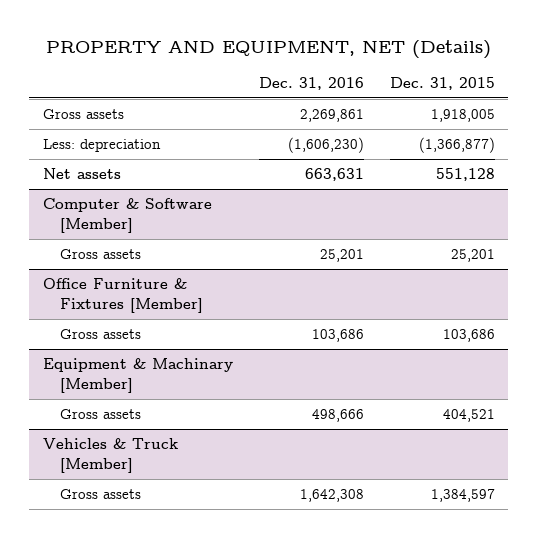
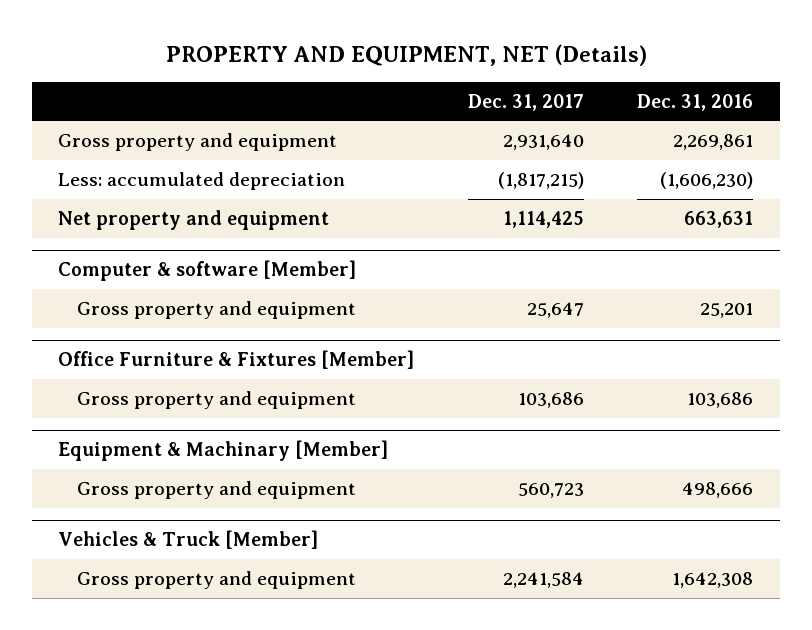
[389,77,495,91] Dec. 31, 2015 -> none
none -> [467,93,584,111] Dec. 31, 2017
[42,109,124,120] Gross assets -> [58,133,338,152] Gross property and equipment
[42,139,161,153] Less: depreciation -> [58,172,346,191] Less: accumulated depreciation
[42,168,121,180] Net assets -> [58,210,330,231] Net property and equipment
[42,198,212,233] Computer & Software [Member] -> [58,260,357,282] Computer & software [Member]
[59,249,141,260] Gross assets -> [76,301,356,320] Gross property and equipment
[59,329,141,340] Gross assets -> [76,391,356,410] Gross property and equipment
[59,409,141,420] Gross assets -> [76,481,356,500] Gross property and equipment
[59,489,141,500] Gross assets -> [76,571,356,590] Gross property and equipment

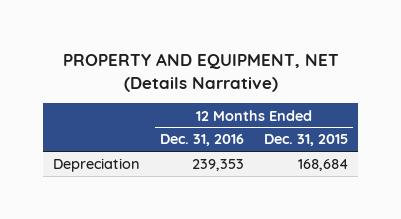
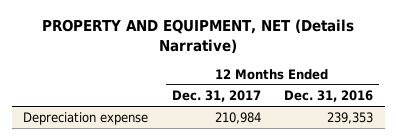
[264,134,349,147] Dec. 31, 2015 -> none
none -> [171,90,261,103] Dec. 31, 2017
[53,158,141,173] Depreciation -> [23,112,149,126] Depreciation expense

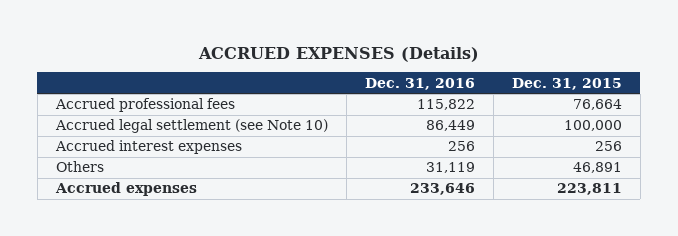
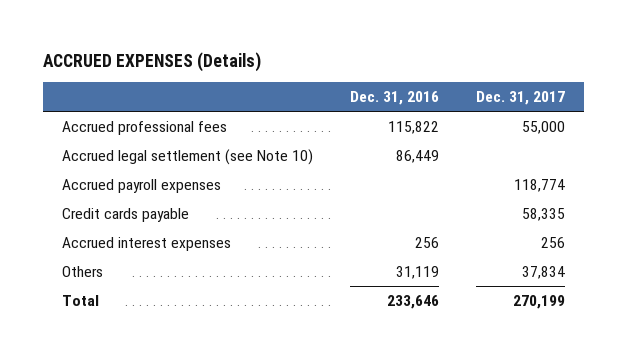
[511,77,622,90] Dec. 31, 2015 -> none
none -> [476,91,566,106] Dec. 31, 2017
none -> [61,178,221,193] Accrued payroll expenses
none -> [61,207,189,222] Credit cards payable
[54,182,197,197] Accrued expenses -> [61,294,99,306] Total

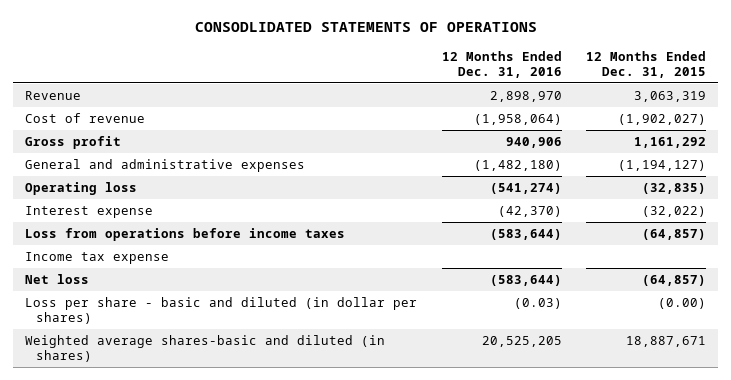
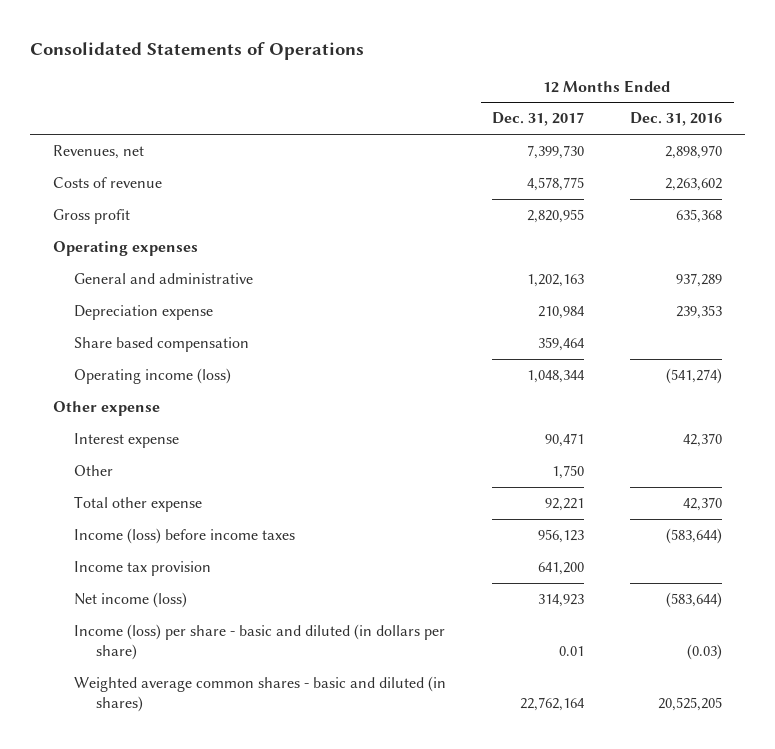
[194,22,537,33] CONSODLIDATED STATEMENTS OF OPERATIONS -> [29,41,364,60] Consolidated Statements of Operations
[586,50,707,78] 12 Months Ended Dec. 31, 2015 -> none
none -> [492,112,585,127] Dec. 31, 2017
[25,91,82,101] Revenue -> [52,145,144,160] Revenues, net
[25,113,146,124] Cost of revenue -> [52,177,162,189] Costs of revenue
[473,114,562,126] (1,958,064) -> [665,178,723,192] 2,263,602
[505,137,562,149] 940,906 -> [676,209,723,224] 635,368
none -> [52,241,198,257] Operating expenses
[25,159,306,173] General and administrative expenses -> [74,273,254,285] General and administrative
[473,160,562,172] (1,482,180) -> [676,273,723,288] 937,289
none -> [74,305,214,321] Depreciation expense
none -> [74,337,250,353] Share based compensation
[25,182,138,196] Operating loss -> [74,368,232,385] Operating income (loss)
none -> [52,401,160,417] Other expense
[497,206,562,218] (42,370) -> [683,433,723,448] 42,370
none -> [74,465,114,477] Other
none -> [74,496,203,513] Total other expense
[25,228,346,242] Loss from operations before income taxes -> [74,528,296,545] Income (loss) before income taxes
[25,252,170,265] Income tax expense -> [74,561,212,577] Income tax provision
[25,274,90,285] Net loss -> [74,592,188,609] Net income (loss)
[25,297,418,324] Loss per share - basic and diluted (in dollar per shares) -> [74,624,446,661] Income (loss) per share - basic and diluted (in dollars per share)
[25,335,386,362] Weighted average shares-basic and diluted (in shares) -> [74,676,447,713] Weighted average common shares - basic and diluted (in shares)

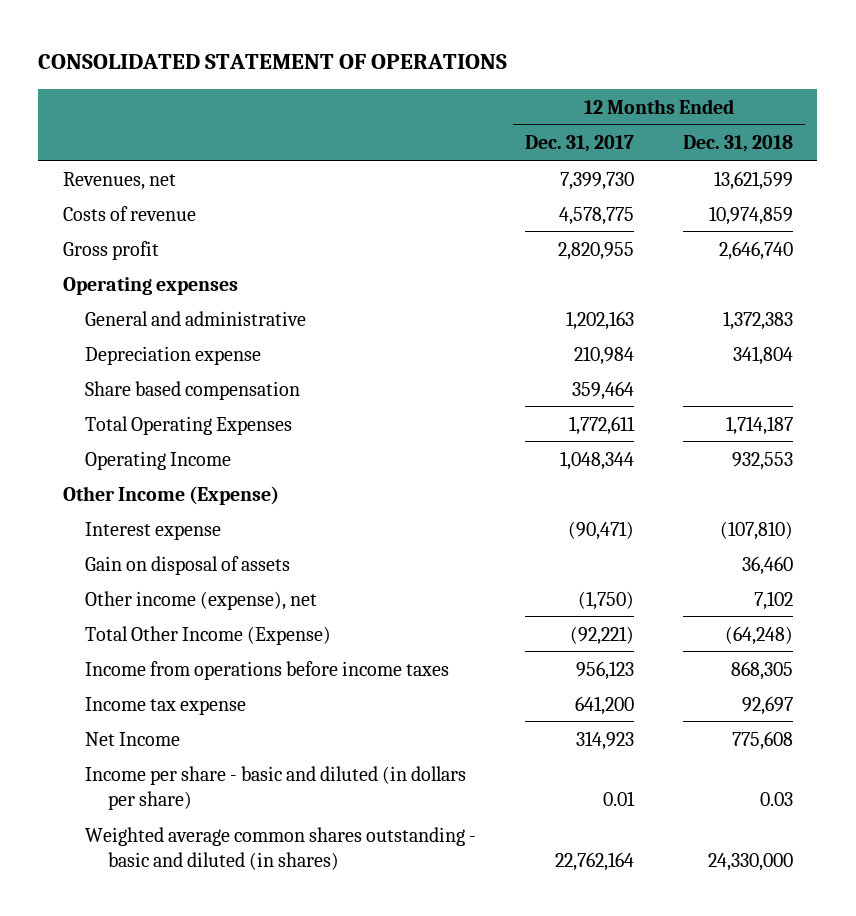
[29,41,364,60] Consolidated Statements of Operations -> [38,54,508,70] CONSOLIDATED STATEMENT OF OPERATIONS
[630,112,723,127] Dec. 31, 2016 -> none
none -> [683,135,794,153] Dec. 31, 2018
none -> [85,415,293,435] Total Operating Expenses
[74,368,232,385] Operating income (loss) -> [85,450,232,470] Operating Income
[52,401,160,417] Other expense -> [62,485,279,505] Other Income (Expense)
[545,433,585,448] 90,471 -> [568,520,635,540] (90,471)
none -> [85,555,291,575] Gain on disposal of assets
[74,465,114,477] Other -> [85,590,318,610] Other income (expense), net
[552,465,585,480] 1,750 -> [578,590,635,610] (1,750)
[74,496,203,513] Total other expense -> [85,625,332,645] Total Other Income (Expense)
[545,498,585,512] 92,221 -> [570,625,635,645] (92,221)
[74,528,296,545] Income (loss) before income taxes -> [85,660,450,680] Income from operations before income taxes
[74,561,212,577] Income tax provision -> [85,696,247,715] Income tax expense
[74,592,188,609] Net income (loss) -> [85,731,181,746] Net Income
[74,624,446,661] Income (loss) per share - basic and diluted (in dollars per share) -> [85,765,467,811] Income per share - basic and diluted (in dollars per share)
[74,676,447,713] Weighted average common shares - basic and diluted (in shares) -> [85,826,477,871] Weighted average common shares outstanding - basic and diluted (in shares)

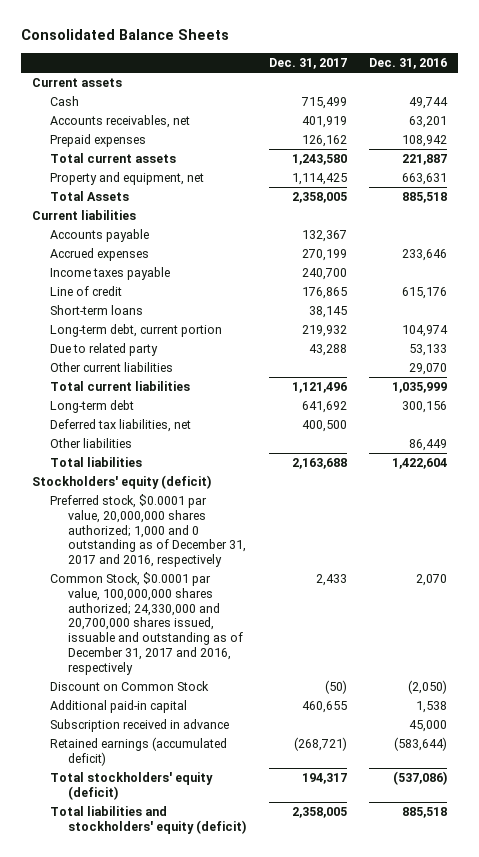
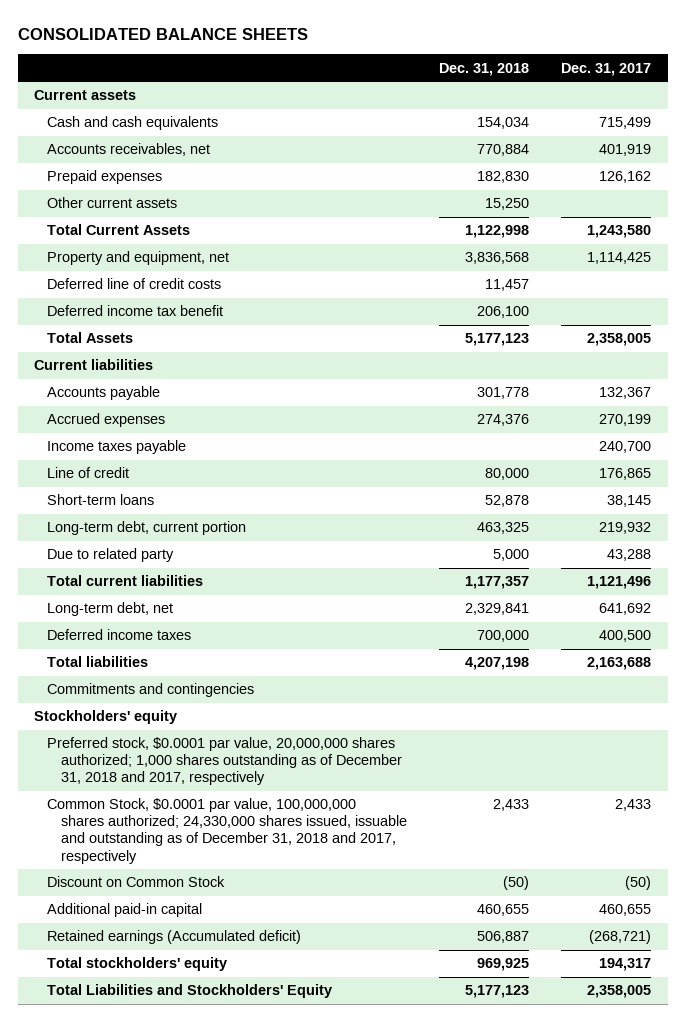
[20,29,229,41] Consolidated Balance Sheets -> [17,28,308,41] CONSOLIDATED BALANCE SHEETS
[369,57,448,69] Dec. 31, 2016 -> none
none -> [439,62,530,76] Dec. 31, 2018
[50,95,80,106] Cash -> [47,116,219,131] Cash and cash equivalents
none -> [47,197,178,209] Other current assets
[50,152,177,163] Total current assets -> [47,224,191,236] Total Current Assets
none -> [47,278,222,290] Deferred line of credit costs
none -> [47,305,224,317] Deferred income tax benefit
[50,361,174,372] Other current liabilities -> none
[50,437,133,448] Other liabilities -> none
[50,399,135,413] Long-term debt -> [47,602,174,617] Long-term debt, net
[50,418,192,432] Deferred tax liabilities, net -> [47,629,192,641] Deferred income taxes
none -> [47,683,255,698] Commitments and contingencies
[32,474,212,489] Stockholders' equity (deficit) -> [33,710,177,725] Stockholders' equity
[50,493,246,568] Preferred stock, $0.0001 par value, 20,000,000 shares authorized; 1,000 and 0 outstanding as of December 31, 2017 and 2016, respectively -> [47,737,403,786] Preferred stock, $0.0001 par value, 20,000,000 shares authorized; 1,000 shares outstanding as of December 31, 2018 and 2017, respectively
[50,571,243,675] Common Stock, $0.0001 par value, 100,000,000 shares authorized; 24,330,000 and 20,700,000 shares issued, issuable and outstanding as of December 31, 2017 and 2016, respectively -> [47,798,408,864] Common Stock, $0.0001 par value, 100,000,000 shares authorized; 24,330,000 shares issued, issuable and outstanding as of December 31, 2018 and 2017, respectively
[50,718,230,732] Subscription received in advance -> none
[50,736,228,766] Retained earnings (accumulated deficit) -> [47,930,302,945] Retained earnings (Accumulated deficit)
[50,771,214,800] Total stockholders' equity (deficit) -> [47,957,228,972] Total stockholders' equity
[50,805,246,834] Total liabilities and stockholders' equity (deficit) -> [47,984,333,999] Total Liabilities and Stockholders' Equity

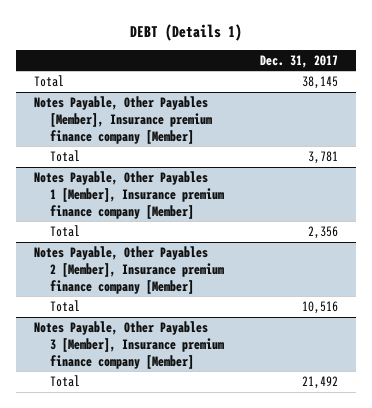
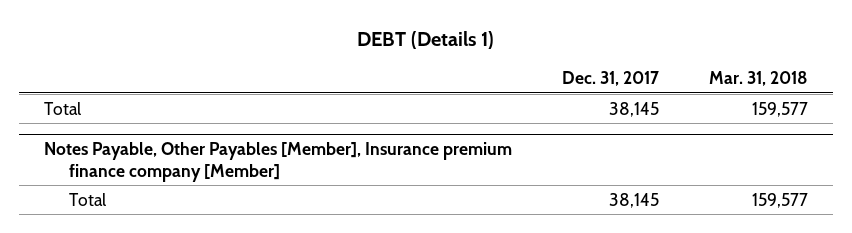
none -> [708,71,808,87] Mar. 31, 2018
[34,170,224,219] Notes Payable, Other Payables 1 [Member], Insurance premium finance company [Member] -> none
[49,224,80,237] Total -> none
[34,245,224,294] Notes Payable, Other Payables 2 [Member], Insurance premium finance company [Member] -> none
[49,299,80,312] Total -> none
[34,320,224,369] Notes Payable, Other Payables 3 [Member], Insurance premium finance company [Member] -> none
[49,374,80,387] Total -> none
[308,150,339,164] 3,781 -> [609,192,660,208] 38,145

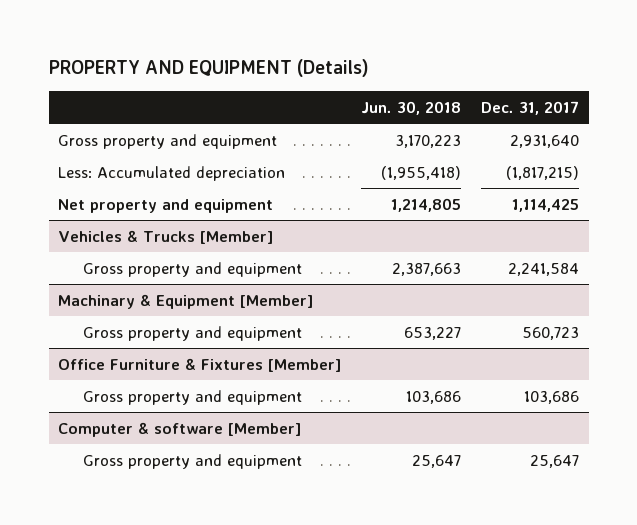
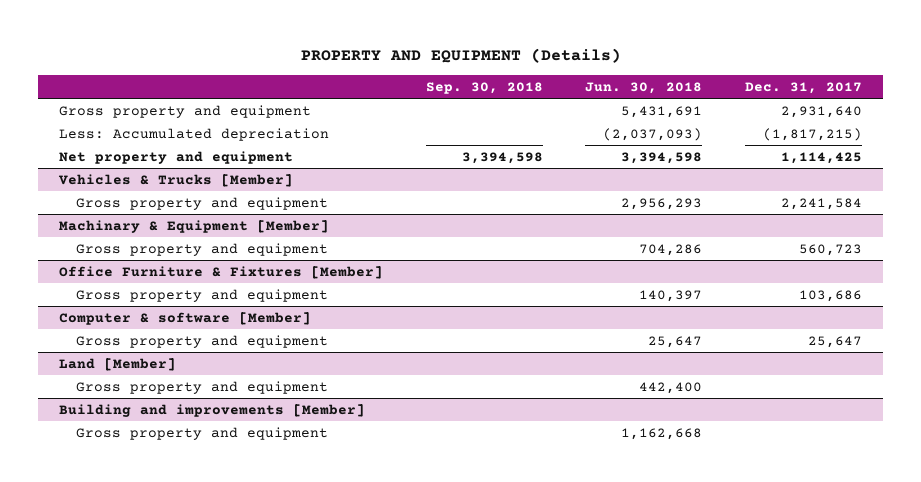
none -> [425,81,543,94] Sep. 30, 2018
[395,134,462,148] 3,170,223 -> [621,105,703,118] 5,431,691
[381,165,462,180] (1,955,418) -> [603,127,703,141] (2,037,093)
[391,197,462,212] 1,214,805 -> [621,151,703,164] 3,394,598
[392,262,462,276] 2,387,663 -> [621,197,703,210] 2,956,293
[404,326,462,340] 653,227 -> [639,243,703,256] 704,286
[406,390,462,404] 103,686 -> [639,289,703,302] 140,397
none -> [59,357,177,371] Land [Member]
none -> [75,380,328,394] Gross property and equipment
none -> [59,403,366,417] Building and improvements [Member]
none -> [75,426,328,440] Gross property and equipment

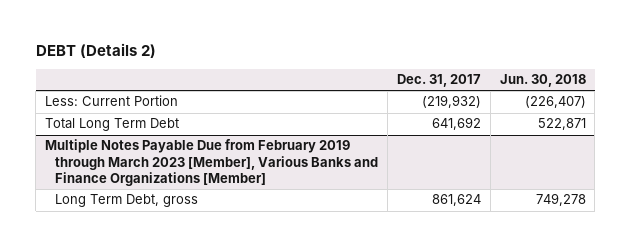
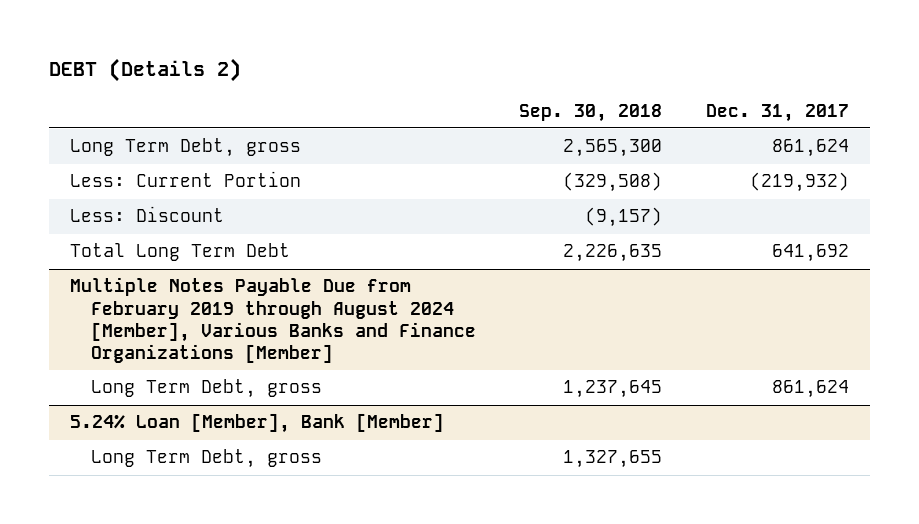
[499,74,586,88] Jun. 30, 2018 -> none
none -> [519,103,663,122] Sep. 30, 2018
none -> [70,138,302,158] Long Term Debt, gross
none -> [70,206,225,223] Less: Discount
[45,139,378,187] Multiple Notes Payable Due from February 2019 through March 2023 [Member], Various Banks and Finance Organizations [Member] -> [70,277,476,364] Multiple Notes Payable Due from February 2019 through August 2024 [Member], Various Banks and Finance Organizations [Member]
none -> [70,413,445,434] 5.24% Loan [Member], Bank [Member]
none -> [90,449,322,469] Long Term Debt, gross

